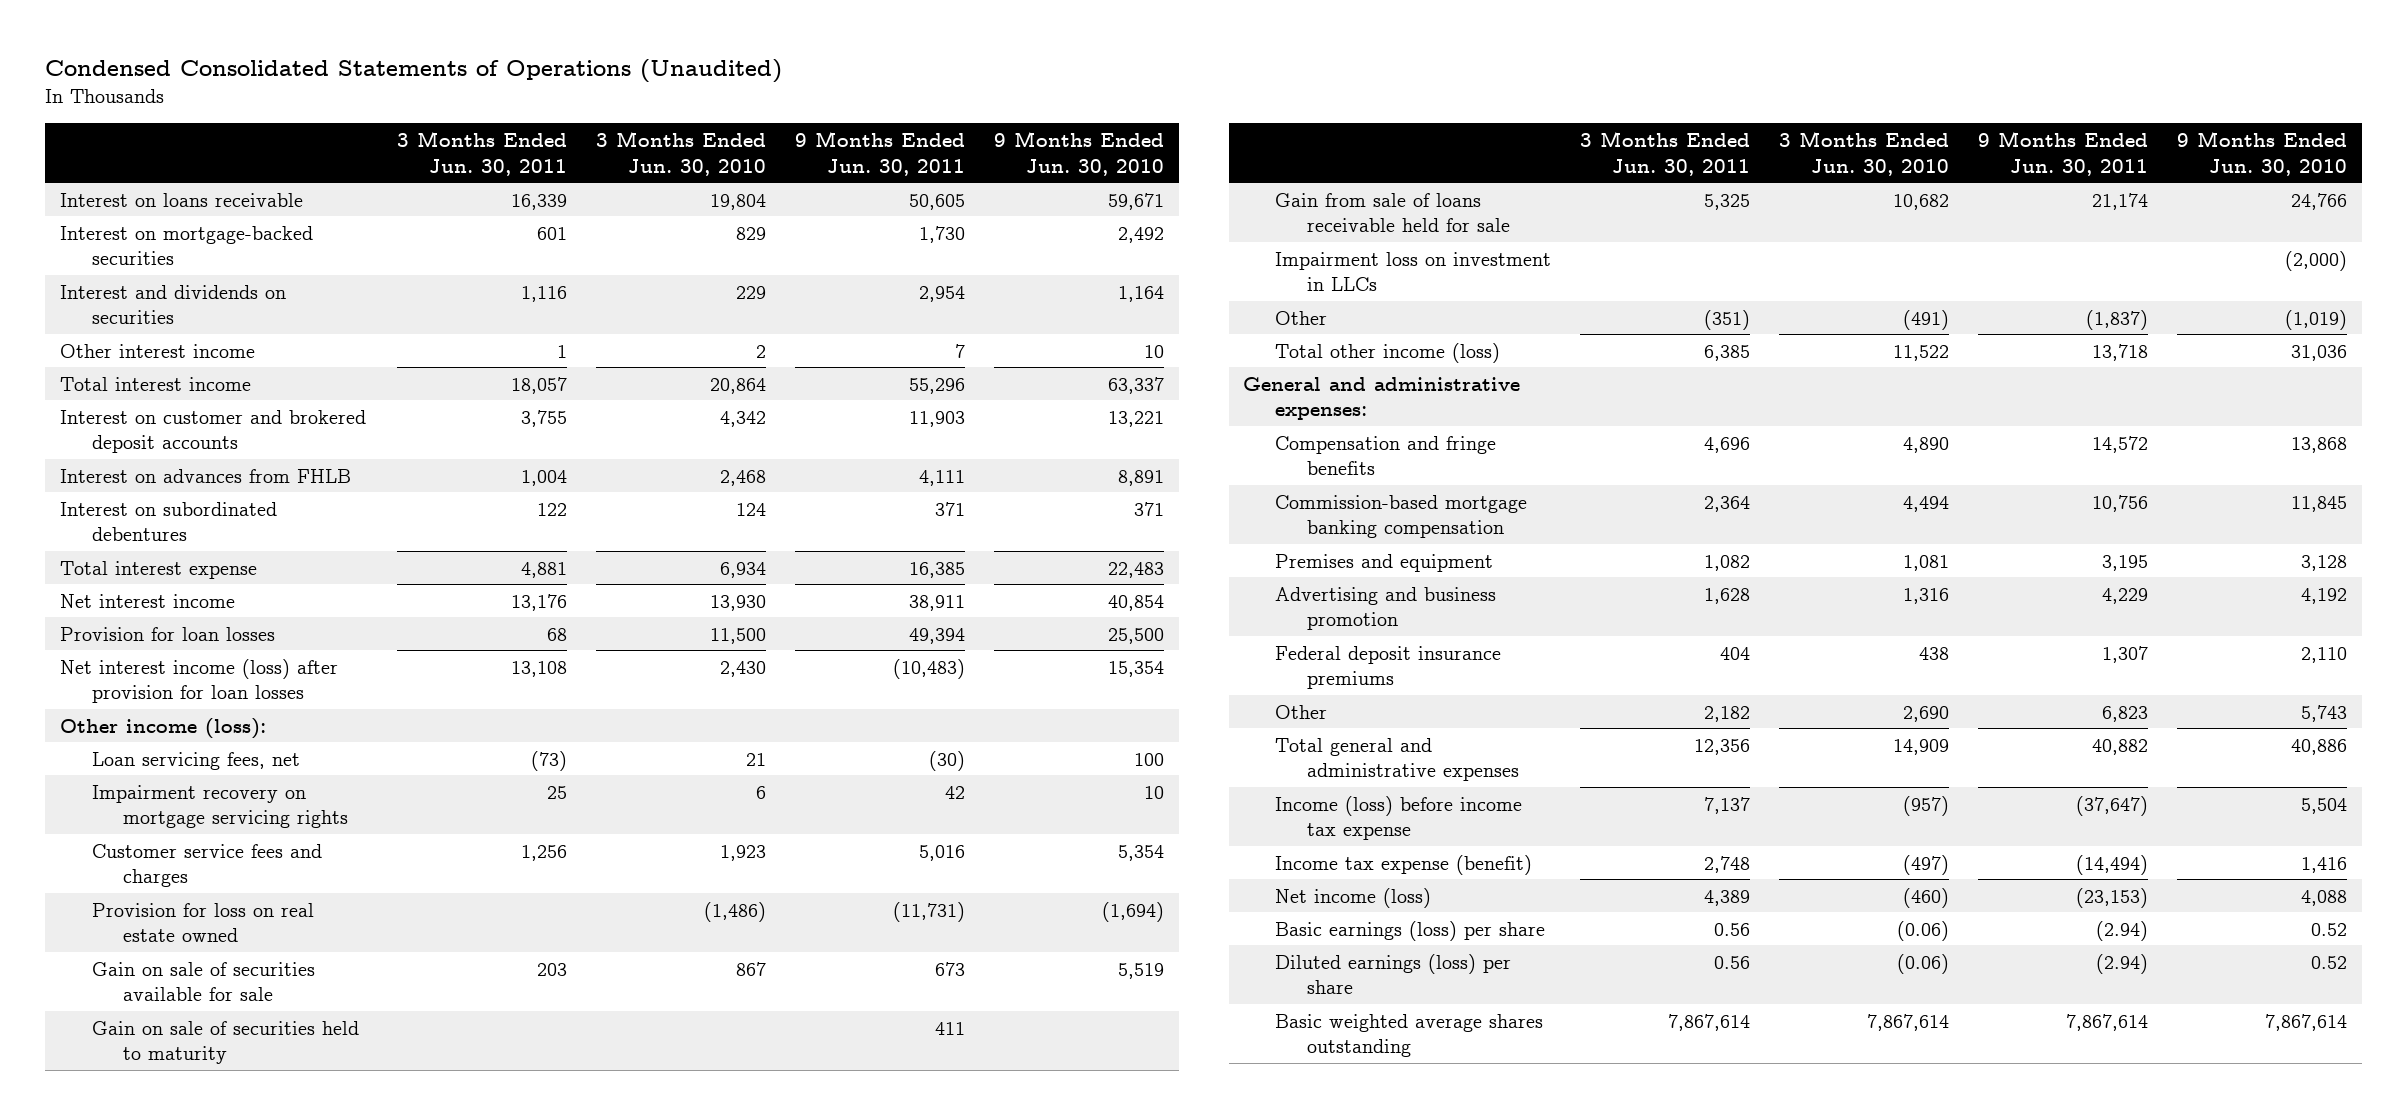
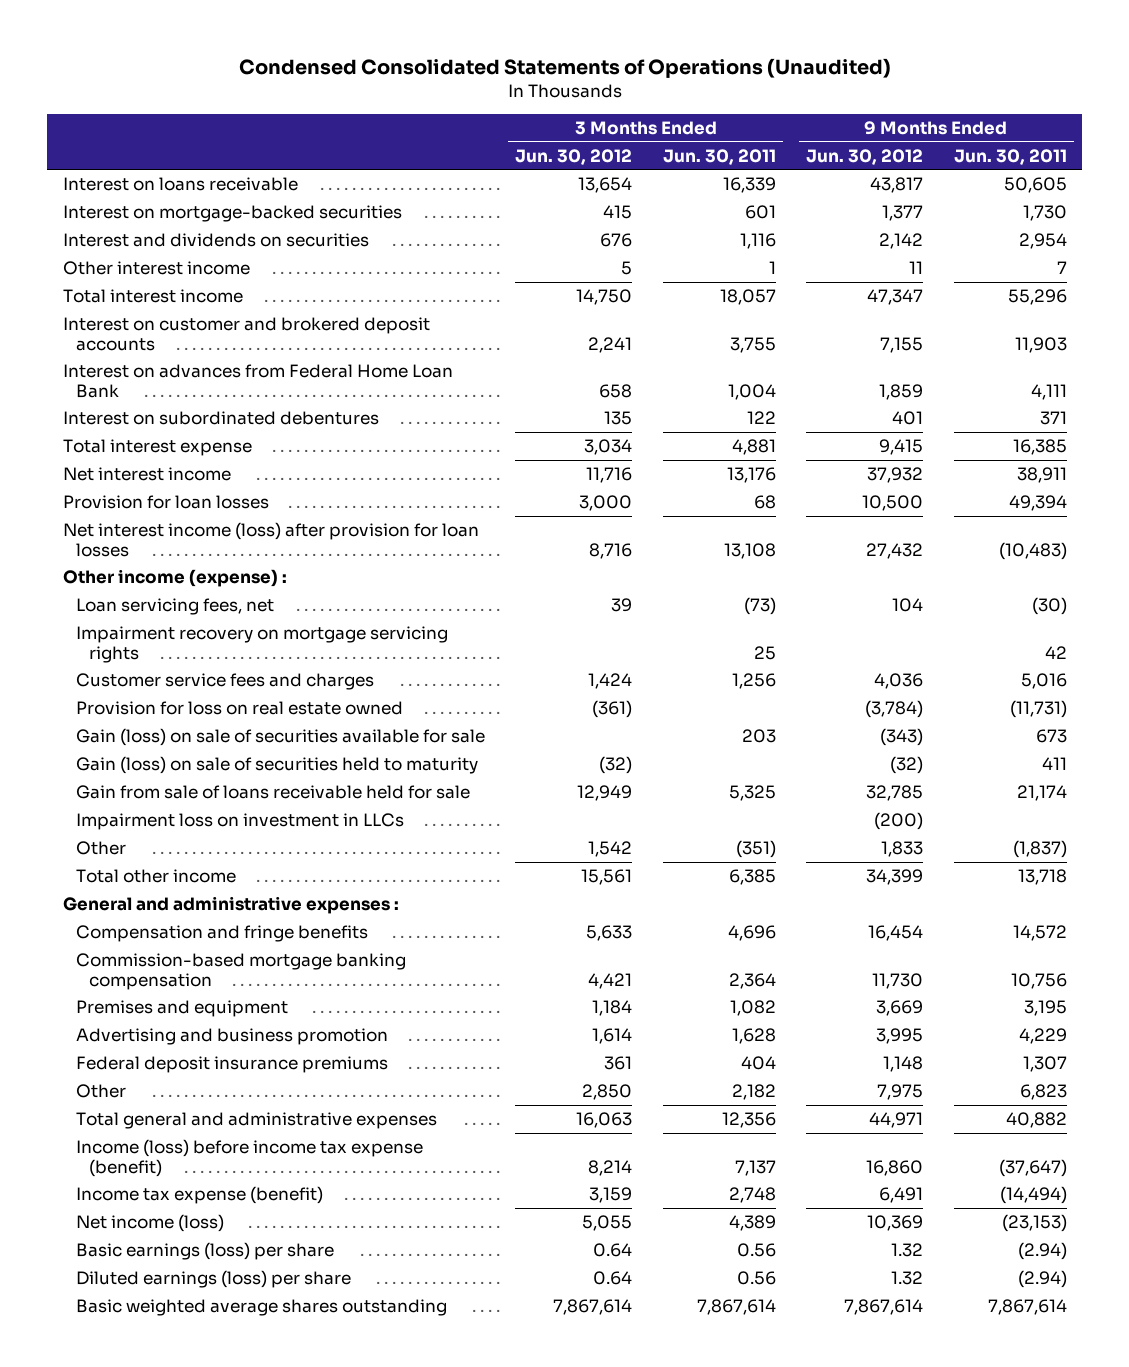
[595,130,766,176] 3 Months Ended Jun. 30, 2010 -> none
[994,130,1165,176] 9 Months Ended Jun. 30, 2010 -> none
none -> [515,148,633,165] Jun. 30, 2012
none -> [806,148,924,165] Jun. 30, 2012
[59,468,351,483] Interest on advances from FHLB -> [62,364,453,398] Interest on advances from Federal Home Loan Bank
[59,717,266,739] Other income (loss): -> [62,569,287,588] Other income (expense) :
[91,961,315,1002] Gain on sale of securities available for sale -> [76,728,486,747] Gain (loss) on sale of securities available for sale
[91,1020,359,1065] Gain on sale of securities held to maturity -> [76,756,479,775] Gain (loss) on sale of securities held to maturity
[1274,342,1500,363] Total other income (loss) -> [76,869,237,884] Total other income
[1243,376,1521,421] General and administrative expenses: -> [62,896,399,915] General and administrative expenses :
[1274,795,1522,841] Income (loss) before income tax expense -> [76,1139,424,1177] Income (loss) before income tax expense (benefit)

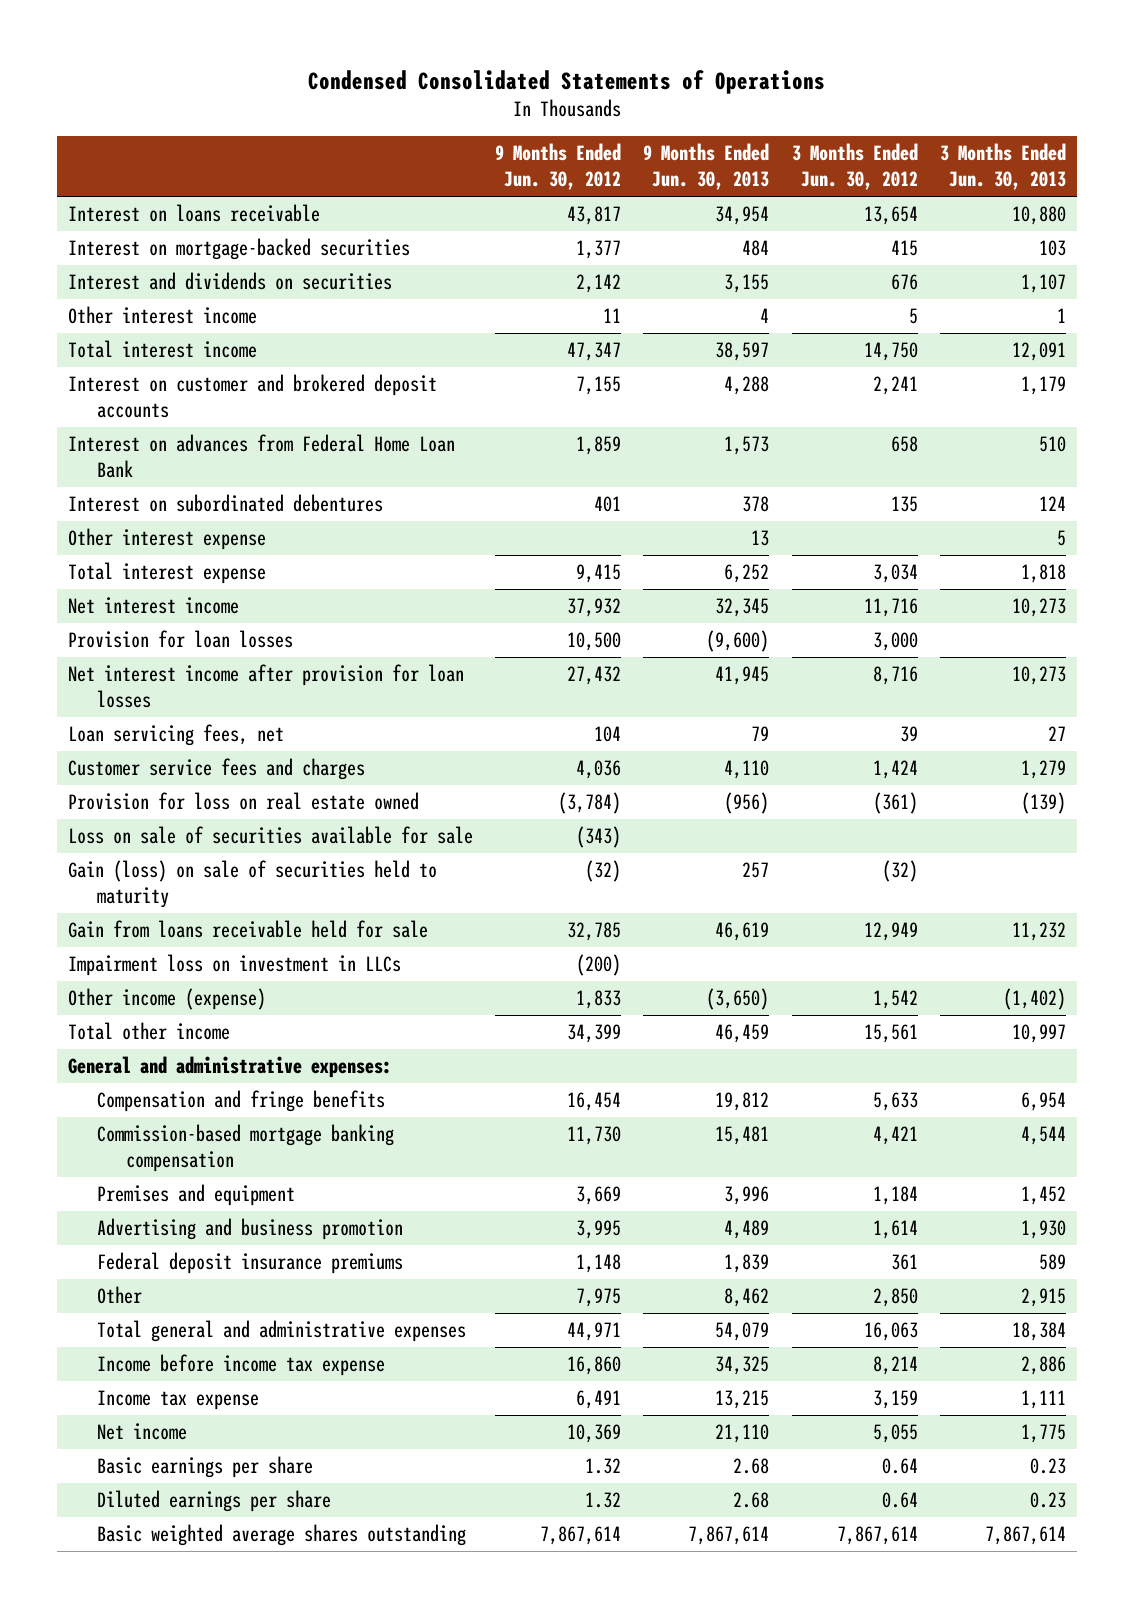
[238,57,891,78] Condensed Consolidated Statements of Operations (Unaudited) -> [307,69,825,94] Condensed Consolidated Statements of Operations
[662,148,776,165] Jun. 30, 2011 -> none
[953,148,1067,165] Jun. 30, 2011 -> none
none -> [643,143,770,191] 9 Months Ended Jun. 30, 2013
none -> [939,143,1066,191] 3 Months Ended Jun. 30, 2013
none -> [68,528,267,551] Other interest expense
[62,569,287,588] Other income (expense) : -> none
[62,522,479,557] Net interest income (loss) after provision for loan losses -> [68,664,465,708] Net interest income after provision for loan losses
[76,626,449,663] Impairment recovery on mortgage servicing rights -> none
[76,728,486,747] Gain (loss) on sale of securities available for sale -> [68,826,474,845] Loss on sale of securities available for sale
[76,785,471,800] Gain from sale of loans receivable held for sale -> [68,920,429,939] Gain from loans receivable held for sale
[76,841,127,856] Other -> [68,988,267,1011] Other income (expense)
[62,896,399,915] General and administrative expenses : -> [68,1056,393,1079] General and administrative expenses:
[76,1139,424,1177] Income (loss) before income tax expense (benefit) -> [97,1354,386,1377] Income before income tax expense
[76,1186,324,1205] Income tax expense (benefit) -> [97,1390,260,1411] Income tax expense
[76,1214,225,1233] Net income (loss) -> [97,1423,188,1441] Net income
[76,1242,335,1261] Basic earnings (loss) per share -> [97,1456,314,1479] Basic earnings per share
[76,1270,352,1289] Diluted earnings (loss) per share -> [97,1490,332,1513] Diluted earnings per share

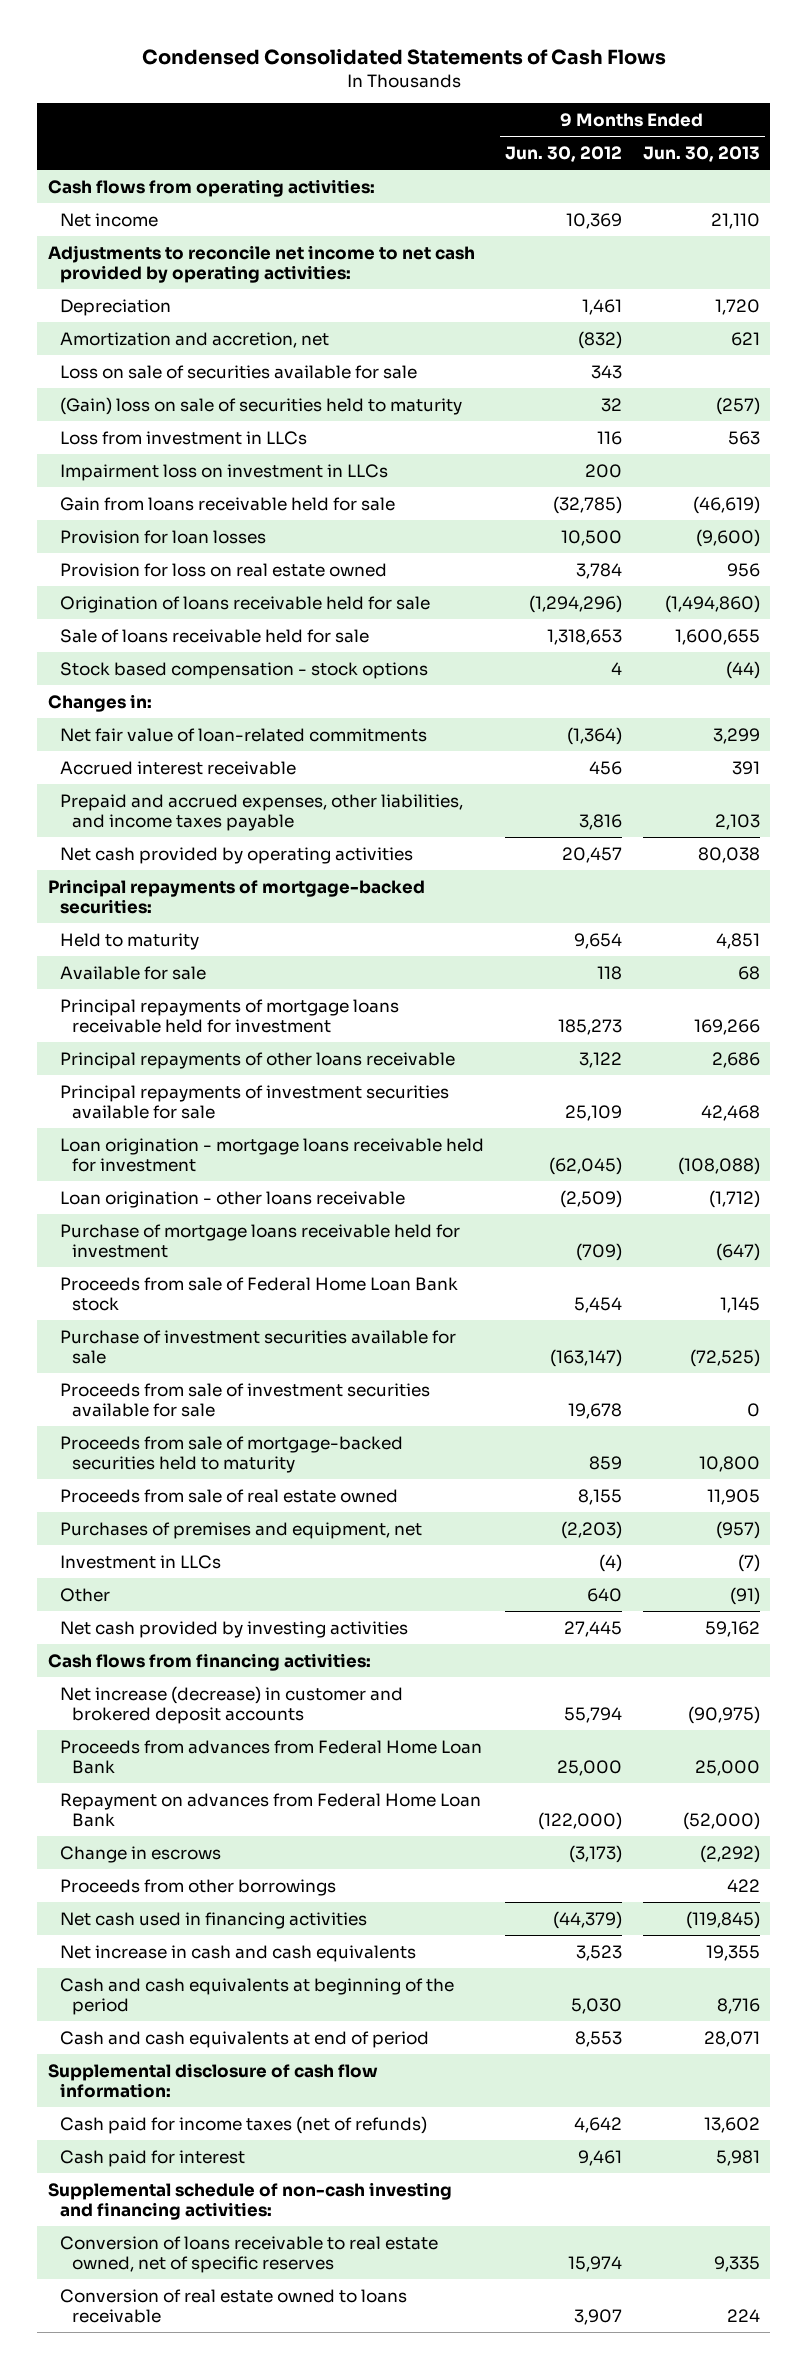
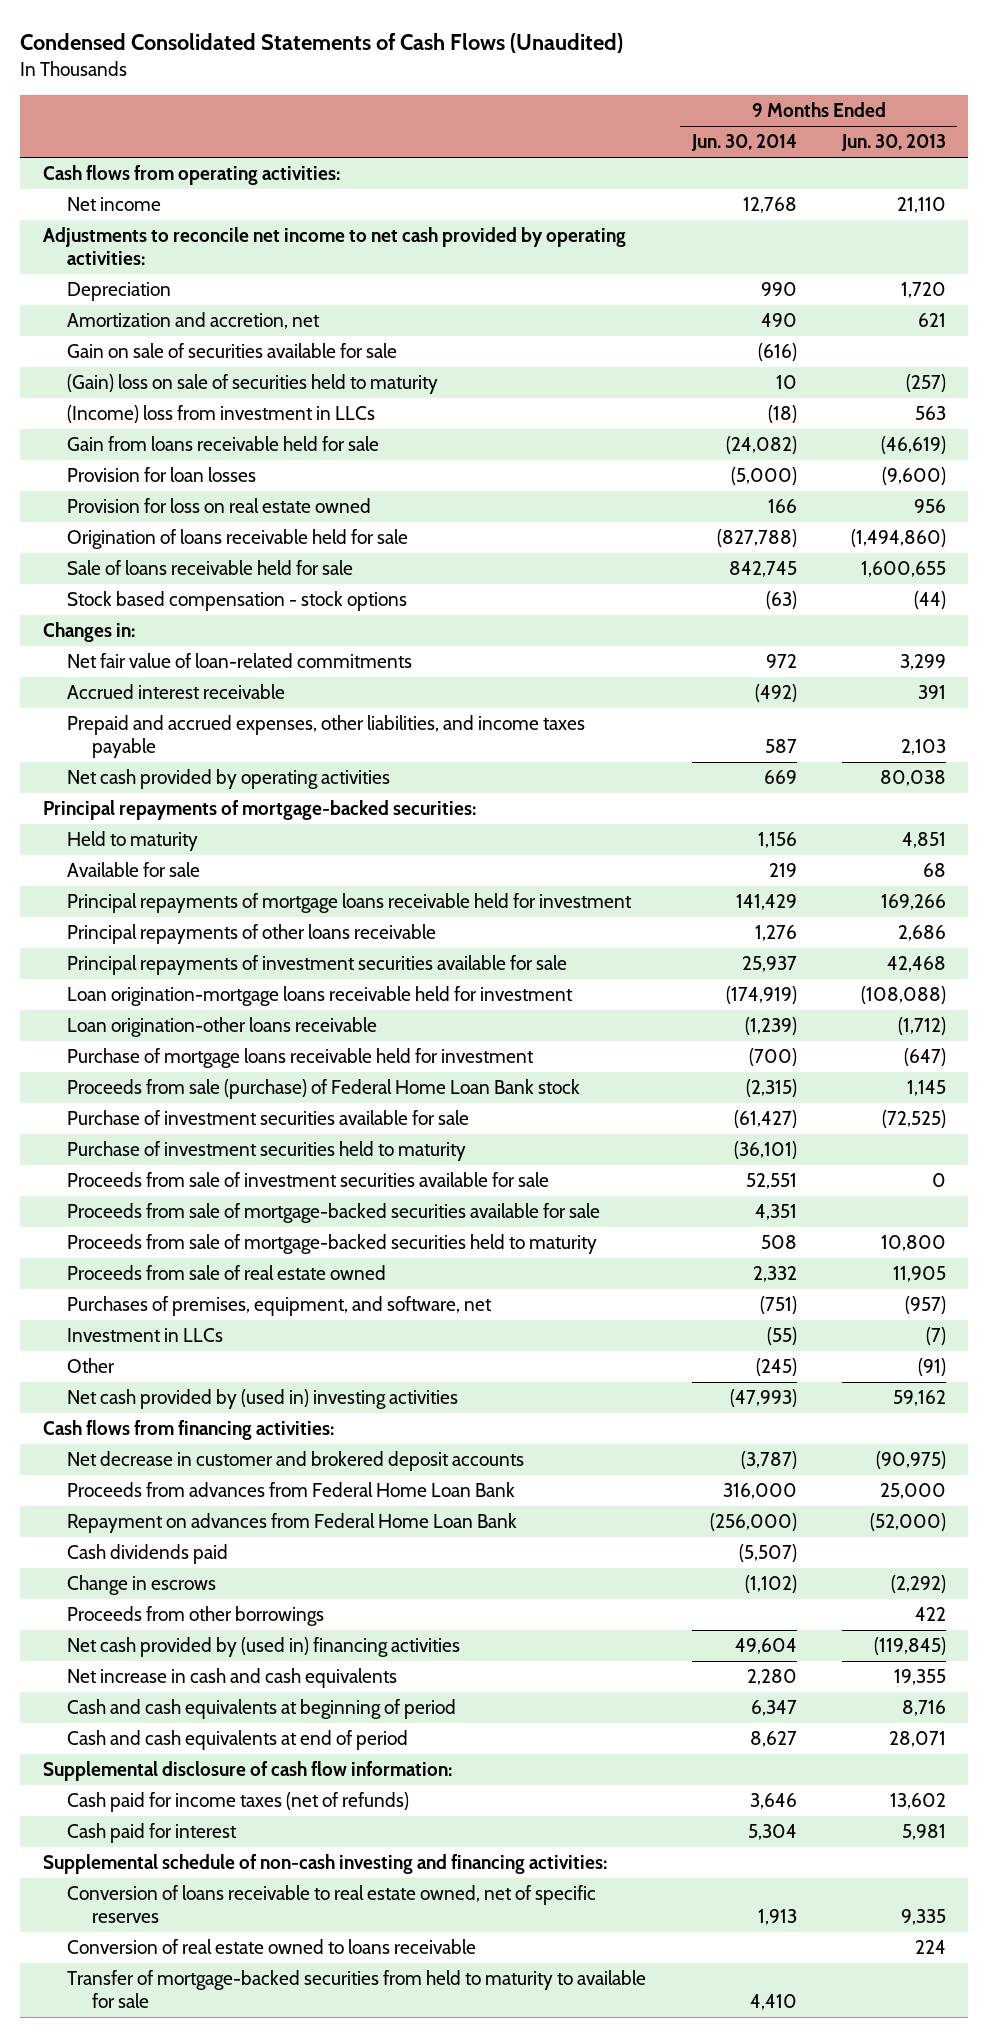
[141,48,666,65] Condensed Consolidated Statements of Cash Flows -> [20,33,624,54] Condensed Consolidated Statements of Cash Flows (Unaudited)
[504,145,622,162] Jun. 30, 2012 -> none
none -> [690,134,797,152] Jun. 30, 2014
[60,364,418,379] Loss on sale of securities available for sale -> [67,343,398,359] Gain on sale of securities available for sale
[60,463,389,481] Impairment loss on investment in LLCs -> none
[60,430,308,445] Loss from investment in LLCs -> [67,405,376,424] (Income) loss from investment in LLCs
[60,1137,485,1173] Loan origination - mortgage loans receivable held for investment -> [67,986,574,1007] Loan origination-mortgage loans receivable held for investment
[60,1190,406,1208] Loan origination - other loans receivable -> [67,1017,378,1038] Loan origination-other loans receivable
[60,1276,459,1312] Proceeds from sale of Federal Home Loan Bank stock -> [67,1079,581,1100] Proceeds from sale (purchase) of Federal Home Loan Bank stock
none -> [67,1141,467,1162] Purchase of investment securities held to maturity
none -> [67,1203,601,1224] Proceeds from sale of mortgage-backed securities available for sale
[60,1521,423,1539] Purchases of premises and equipment, net -> [67,1296,493,1317] Purchases of premises, equipment, and software, net
[60,1620,409,1638] Net cash provided by investing activities -> [67,1389,459,1410] Net cash provided by (used in) investing activities
[60,1685,404,1725] Net increase (decrease) in customer and brokered deposit accounts -> [67,1451,525,1472] Net decrease in customer and brokered deposit accounts
none -> [67,1544,229,1565] Cash dividends paid
[60,1911,368,1929] Net cash used in financing activities -> [67,1637,461,1658] Net cash provided by (used in) financing activities
[60,1977,455,2016] Cash and cash equivalents at beginning of the period -> [67,1699,457,1720] Cash and cash equivalents at beginning of period
none -> [67,1970,647,2008] Transfer of mortgage-backed securities from held to maturity to available for sale

